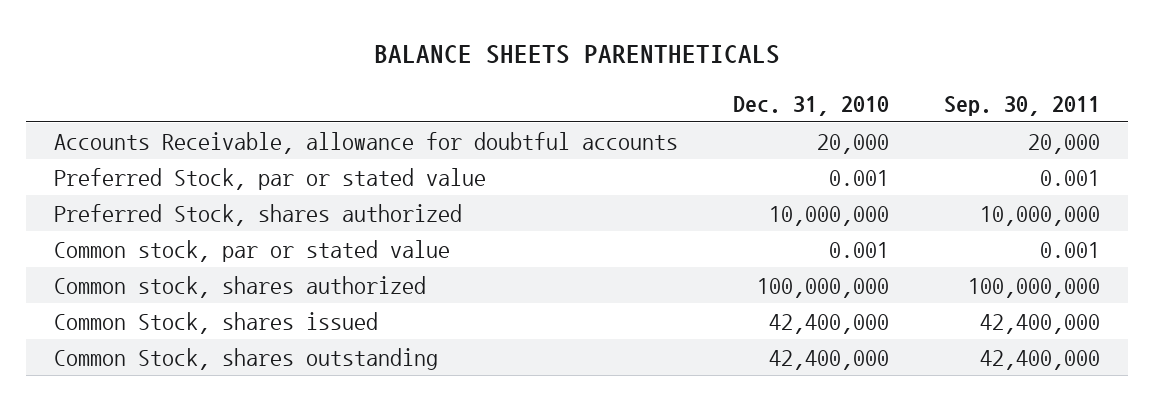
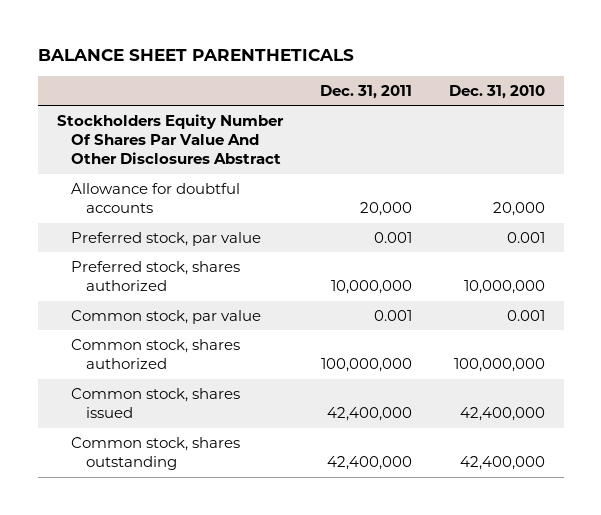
[373,45,780,65] BALANCE SHEETS PARENTHETICALS -> [37,48,354,61] BALANCE SHEET PARENTHETICALS
[944,96,1101,117] Sep. 30, 2011 -> none
none -> [319,84,412,99] Dec. 31, 2011
none -> [56,113,284,165] Stockholders Equity Number Of Shares Par Value And Other Disclosures Abstract
[53,131,678,154] Accounts Receivable, allowance for doubtful accounts -> [71,182,241,213] Allowance for doubtful accounts
[53,167,486,190] Preferred Stock, par or stated value -> [71,231,262,246] Preferred stock, par value
[53,203,462,226] Preferred Stock, shares authorized -> [71,260,241,291] Preferred stock, shares authorized
[53,239,450,262] Common stock, par or stated value -> [71,309,262,324] Common stock, par value
[53,311,378,334] Common Stock, shares issued -> [71,387,241,418] Common stock, shares issued
[53,347,438,370] Common Stock, shares outstanding -> [71,436,241,470] Common stock, shares outstanding

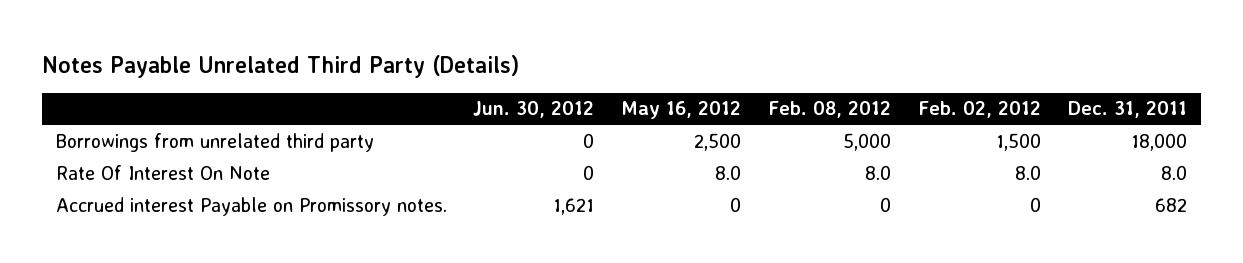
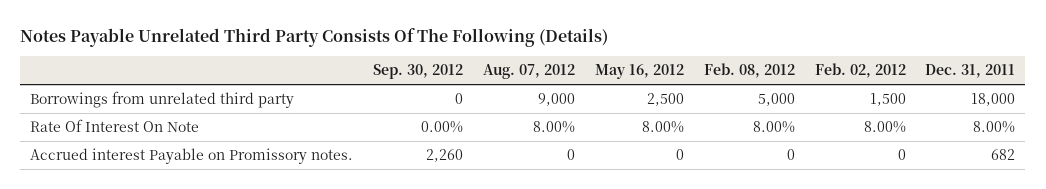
[42,54,520,78] Notes Payable Unrelated Third Party (Details) -> [20,28,609,48] Notes Payable Unrelated Third Party Consists Of The Following (Details)
[473,101,595,119] Jun. 30, 2012 -> none
none -> [373,64,464,80] Sep. 30, 2012
none -> [483,64,576,80] Aug. 07, 2012
[715,164,742,180] 8.0 -> [641,121,684,134] 8.00%
[865,164,892,180] 8.0 -> [752,121,795,134] 8.00%
[1015,164,1042,180] 8.0 -> [863,121,906,134] 8.00%
[1161,164,1188,180] 8.0 -> [973,121,1016,134] 8.00%

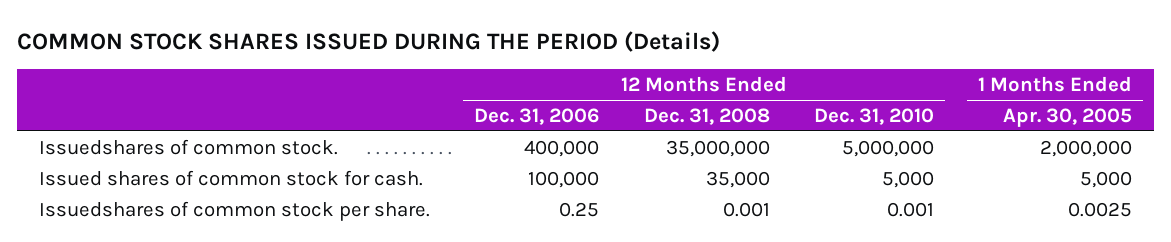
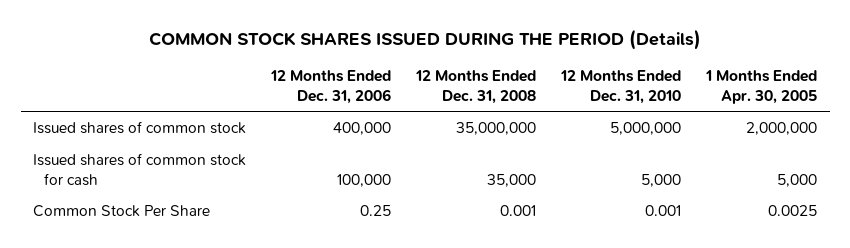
[39,138,339,155] Issuedshares of common stock. -> [33,121,247,135] Issued shares of common stock
[39,169,424,186] Issued shares of common stock for cash. -> [33,153,247,186] Issued shares of common stock for cash
[39,200,431,221] Issuedshares of common stock per share. -> [33,205,211,218] Common Stock Per Share

